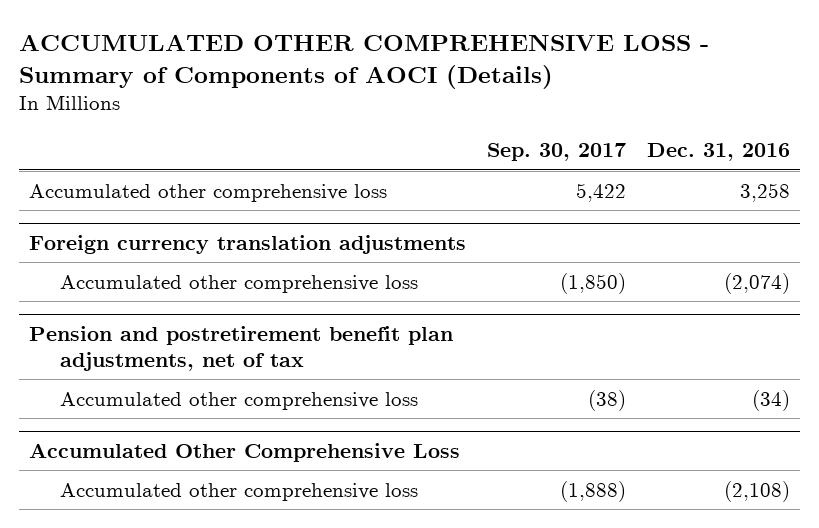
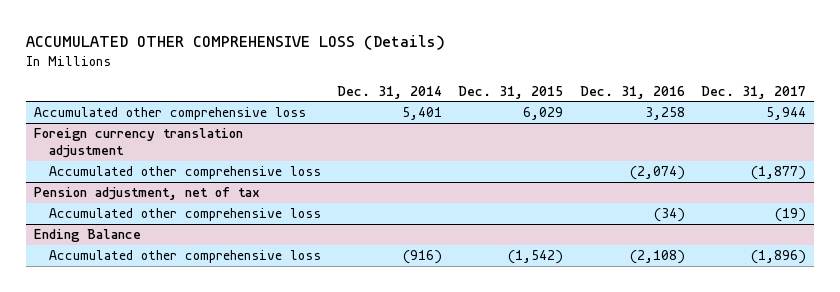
[19,33,710,89] ACCUMULATED OTHER COMPREHENSIVE LOSS - Summary of Components of AOCI (Details) -> [25,35,445,51] ACCUMULATED OTHER COMPREHENSIVE LOSS (Details)
[487,143,627,162] Sep. 30, 2017 -> none
none -> [337,85,443,99] Dec. 31, 2014
none -> [458,85,564,99] Dec. 31, 2015
none -> [701,85,807,99] Dec. 31, 2017
[29,234,467,254] Foreign currency translation adjustments -> [34,128,244,159] Foreign currency translation adjustment
[29,325,454,372] Pension and postretirement benefit plan adjustments, net of tax -> [34,187,261,201] Pension adjustment, net of tax
[29,442,461,462] Accumulated Other Comprehensive Loss -> [34,229,142,243] Ending Balance

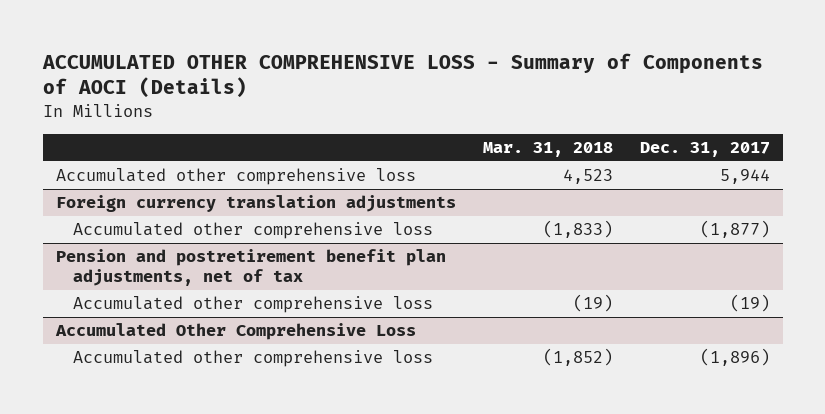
[25,35,445,51] ACCUMULATED OTHER COMPREHENSIVE LOSS (Details) -> [41,52,763,99] ACCUMULATED OTHER COMPREHENSIVE LOSS - Summary of Components of AOCI (Details)
[337,85,443,99] Dec. 31, 2014 -> none
[458,85,564,99] Dec. 31, 2015 -> none
[579,85,685,99] Dec. 31, 2016 -> none
none -> [482,142,613,158] Mar. 31, 2018
[34,128,244,159] Foreign currency translation adjustment -> [55,195,456,213] Foreign currency translation adjustments
[34,187,261,201] Pension adjustment, net of tax -> [55,249,446,286] Pension and postretirement benefit plan adjustments, net of tax
[34,229,142,243] Ending Balance -> [54,323,416,341] Accumulated Other Comprehensive Loss

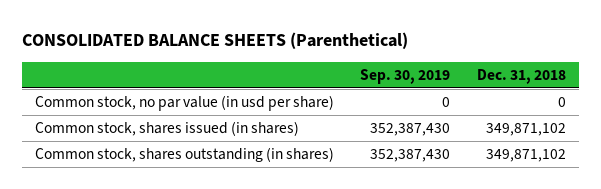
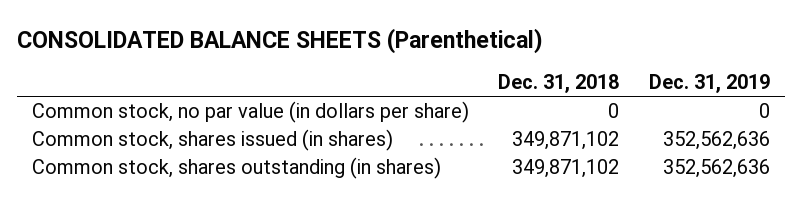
[360,68,451,84] Sep. 30, 2019 -> none
none -> [648,74,770,94] Dec. 31, 2019
[35,95,335,112] Common stock, no par value (in usd per share) -> [31,101,469,124] Common stock, no par value (in dollars per share)

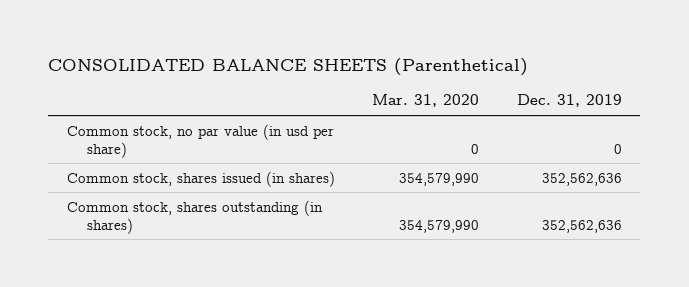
[498,74,620,94] Dec. 31, 2018 -> none
none -> [372,94,480,108] Mar. 31, 2020
[31,101,469,124] Common stock, no par value (in dollars per share) -> [67,123,335,158] Common stock, no par value (in usd per share)

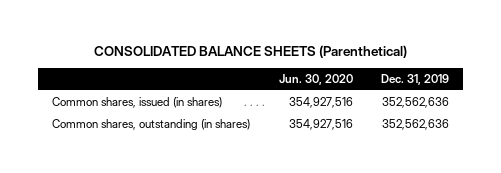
[372,94,480,108] Mar. 31, 2020 -> none
none -> [278,74,353,86] Jun. 30, 2020
[67,123,335,158] Common stock, no par value (in usd per share) -> none
[67,170,336,187] Common stock, shares issued (in shares) -> [52,97,223,109] Common shares, issued (in shares)
[67,199,324,234] Common stock, shares outstanding (in shares) -> [52,119,251,131] Common shares, outstanding (in shares)

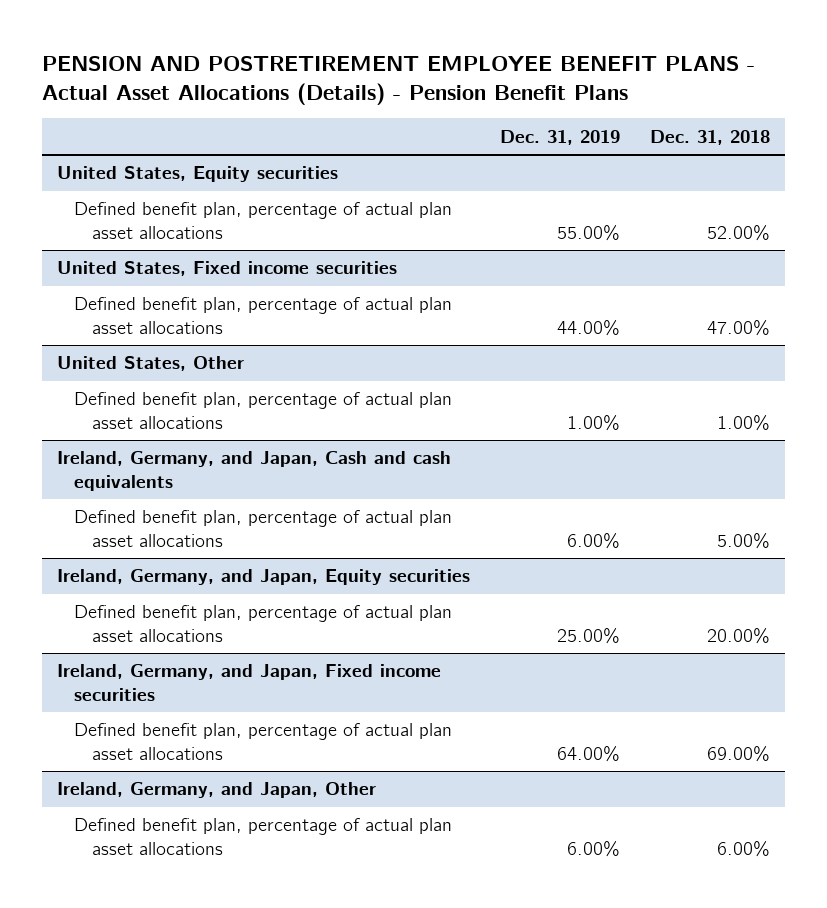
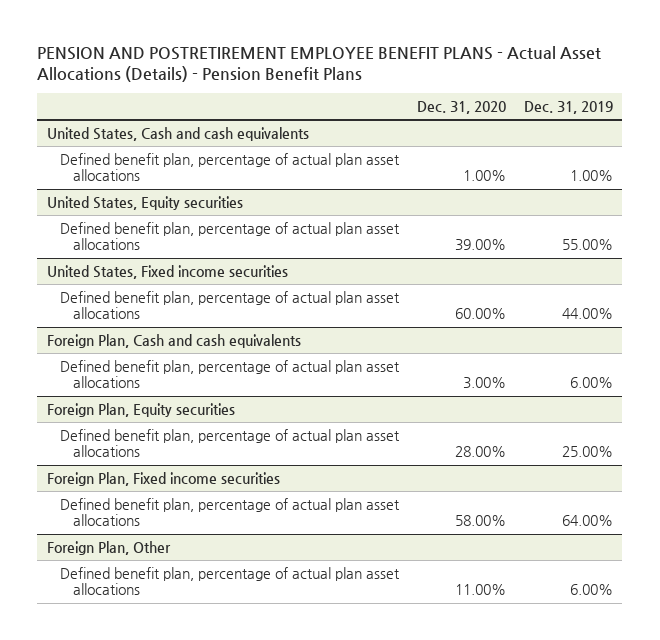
[650,129,771,145] Dec. 31, 2018 -> none
none -> [416,100,506,114] Dec. 31, 2020
none -> [46,126,309,141] United States, Cash and cash equivalents
none -> [59,152,400,182] Defined benefit plan, percentage of actual plan asset allocations
[57,356,245,372] United States, Other -> none
[74,392,453,429] Defined benefit plan, percentage of actual plan asset allocations -> none
[57,451,452,491] Ireland, Germany, and Japan, Cash and cash equivalents -> none
none -> [46,333,301,348] Foreign Plan, Cash and cash equivalents
[57,569,471,586] Ireland, Germany, and Japan, Equity securities -> none
none -> [46,402,235,417] Foreign Plan, Equity securities
[57,664,442,701] Ireland, Germany, and Japan, Fixed income securities -> none
none -> [46,471,280,486] Foreign Plan, Fixed income securities
[57,782,377,799] Ireland, Germany, and Japan, Other -> none
none -> [46,540,171,555] Foreign Plan, Other

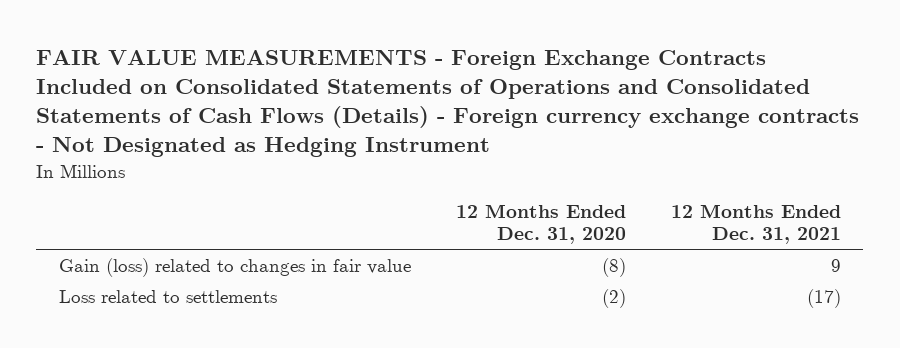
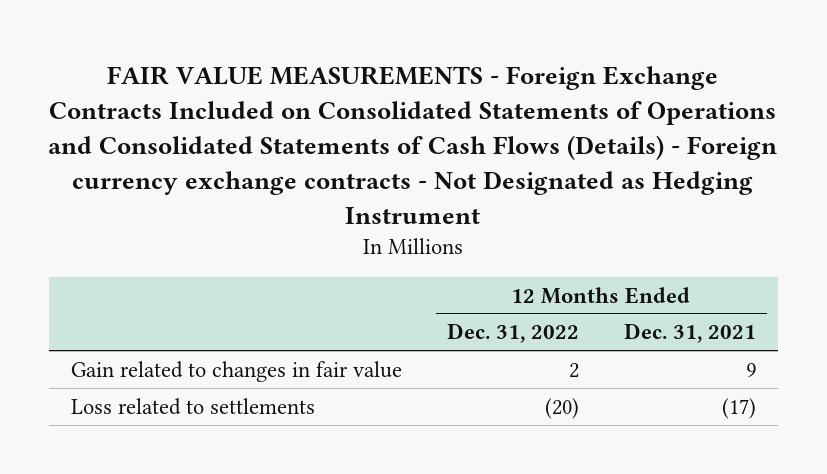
[455,204,626,245] 12 Months Ended Dec. 31, 2020 -> none
none -> [446,323,579,344] Dec. 31, 2022
[58,257,411,277] Gain (loss) related to changes in fair value -> [71,360,403,382] Gain related to changes in fair value

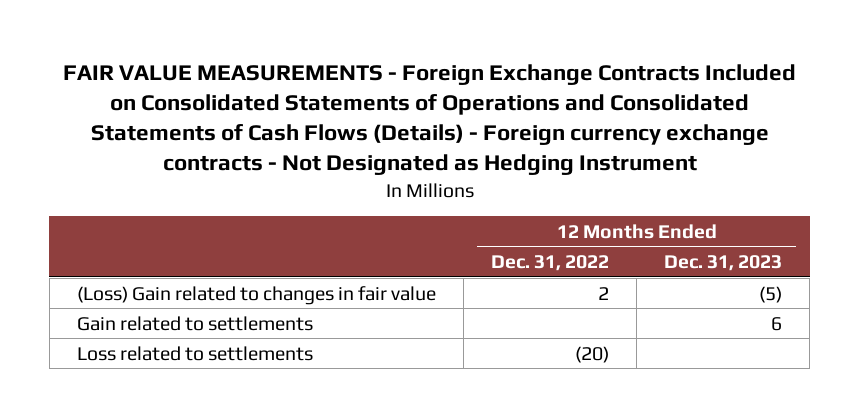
[623,323,756,344] Dec. 31, 2021 -> none
none -> [664,255,783,272] Dec. 31, 2023
[71,360,403,382] Gain related to changes in fair value -> [76,285,436,305] (Loss) Gain related to changes in fair value
none -> [76,315,313,331] Gain related to settlements

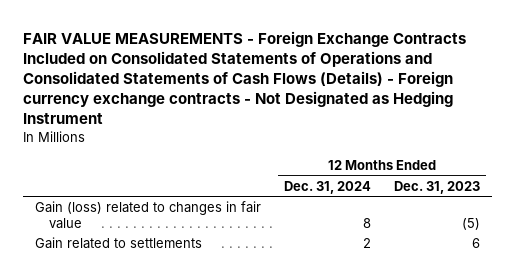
[491,255,610,272] Dec. 31, 2022 -> none
none -> [284,180,372,194] Dec. 31, 2024
[76,285,436,305] (Loss) Gain related to changes in fair value -> [34,201,261,229] Gain (loss) related to changes in fair value
[76,345,313,361] Loss related to settlements -> none

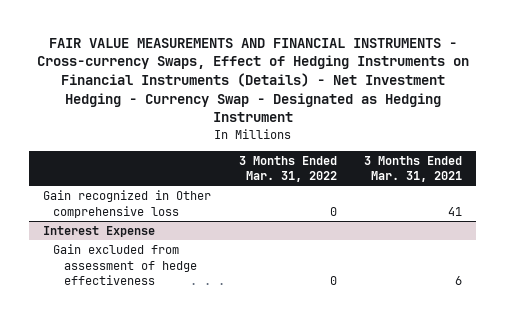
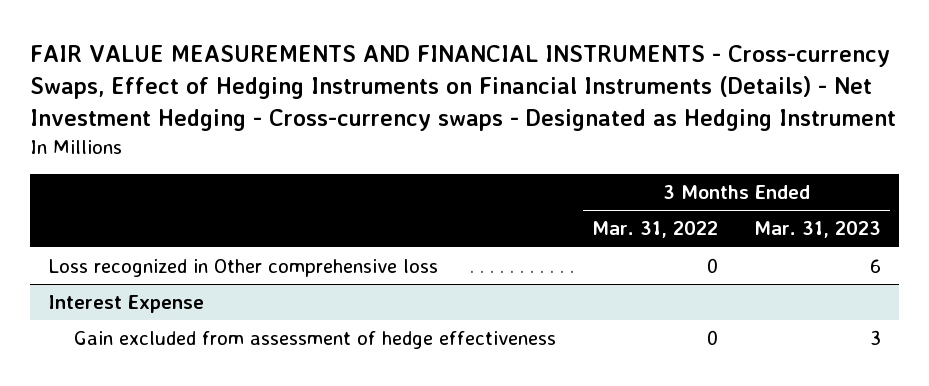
[36,37,469,123] FAIR VALUE MEASUREMENTS AND FINANCIAL INSTRUMENTS - Cross-currency Swaps, Effect of Hedging Instruments on Financial Instruments (Details) - Net Investment Hedging - Currency Swap - Designated as Hedging Instrument -> [29,44,896,131] FAIR VALUE MEASUREMENTS AND FINANCIAL INSTRUMENTS - Cross-currency Swaps, Effect of Hedging Instruments on Financial Instruments (Details) - Net Investment Hedging - Cross-currency swaps - Designated as Hedging Instrument
[364,155,463,183] 3 Months Ended Mar. 31, 2021 -> none
none -> [754,221,882,239] Mar. 31, 2023
[42,189,211,218] Gain recognized in Other comprehensive loss -> [48,259,439,278] Loss recognized in Other comprehensive loss

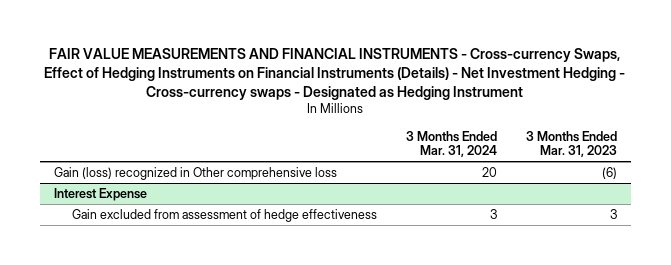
[591,221,718,239] Mar. 31, 2022 -> none
none -> [405,130,497,157] 3 Months Ended Mar. 31, 2024
[48,259,439,278] Loss recognized in Other comprehensive loss -> [54,167,338,181] Gain (loss) recognized in Other comprehensive loss
[870,259,882,274] 6 -> [601,167,617,180] (6)

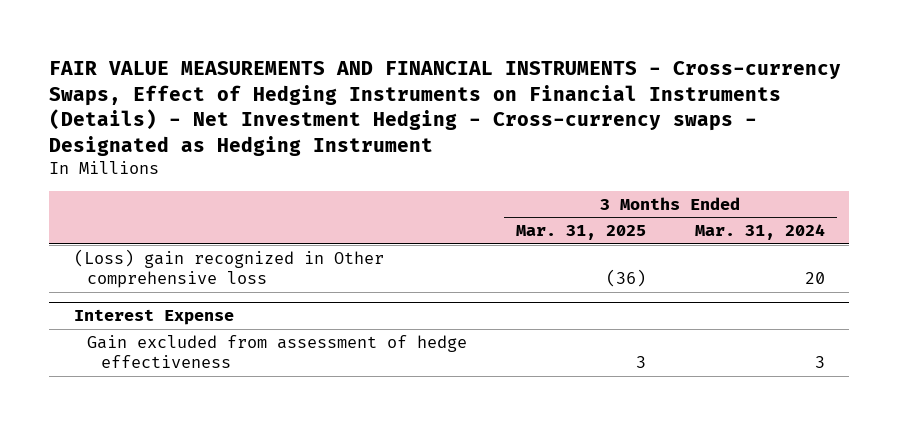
[525,130,617,157] 3 Months Ended Mar. 31, 2023 -> none
none -> [515,225,646,241] Mar. 31, 2025
[54,167,338,181] Gain (loss) recognized in Other comprehensive loss -> [73,248,384,289] (Loss) gain recognized in Other comprehensive loss

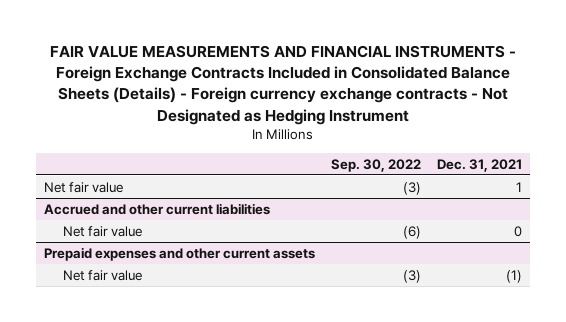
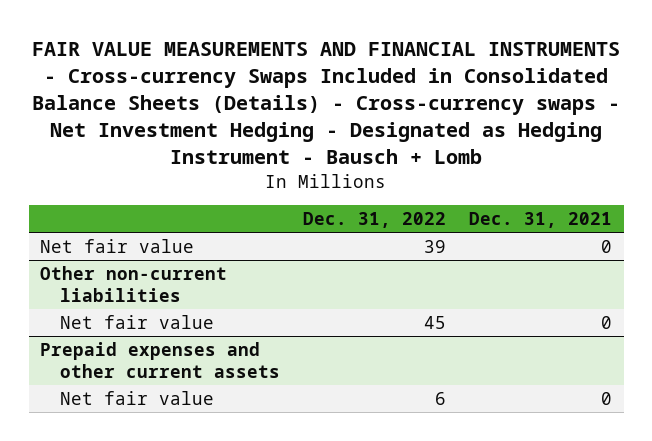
[50,44,517,125] FAIR VALUE MEASUREMENTS AND FINANCIAL INSTRUMENTS - Foreign Exchange Contracts Included in Consolidated Balance Sheets (Details) - Foreign currency exchange contracts - Not Designated as Hedging Instrument -> [32,41,621,165] FAIR VALUE MEASUREMENTS AND FINANCIAL INSTRUMENTS - Cross-currency Swaps Included in Consolidated Balance Sheets (Details) - Cross-currency swaps - Net Investment Hedging - Designated as Hedging Instrument - Bausch + Lomb
[331,158,422,172] Sep. 30, 2022 -> none
none -> [302,212,446,229] Dec. 31, 2022
[43,181,123,193] Net fair value -> none
[43,202,270,215] Accrued and other current liabilities -> none
none -> [40,265,228,302] Other non-current liabilities
none -> [59,314,214,329] Net fair value
[506,269,523,283] (1) -> [601,391,613,405] 0

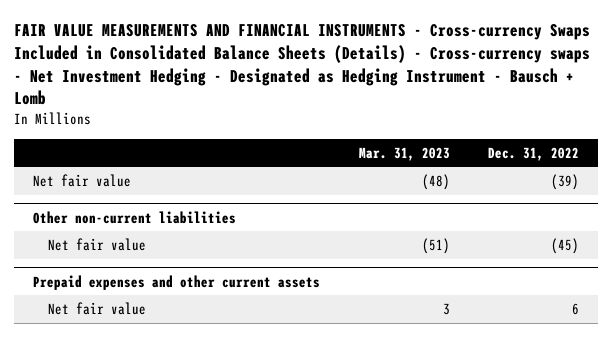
[469,212,613,229] Dec. 31, 2021 -> none
none -> [358,146,450,161] Mar. 31, 2023
[423,239,446,253] 39 -> [551,173,580,190] (39)
[423,315,446,329] 45 -> [551,237,580,254] (45)

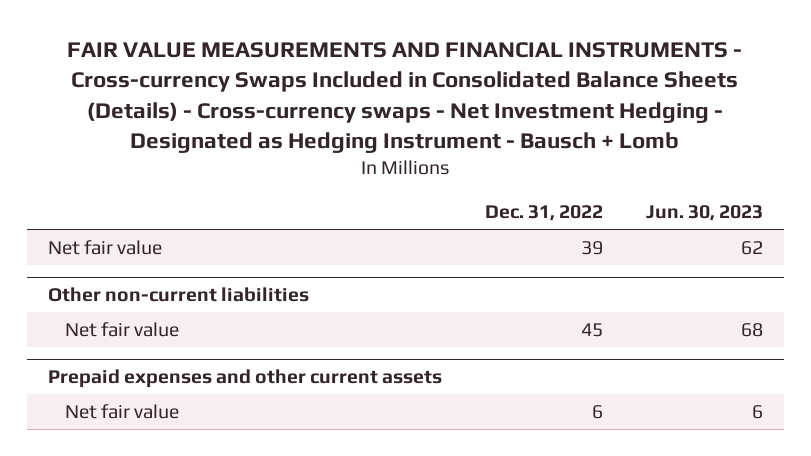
[358,146,450,161] Mar. 31, 2023 -> none
none -> [645,204,763,221] Jun. 30, 2023
[551,173,580,190] (39) -> [580,240,603,255] 39
[551,237,580,254] (45) -> [580,322,603,337] 45

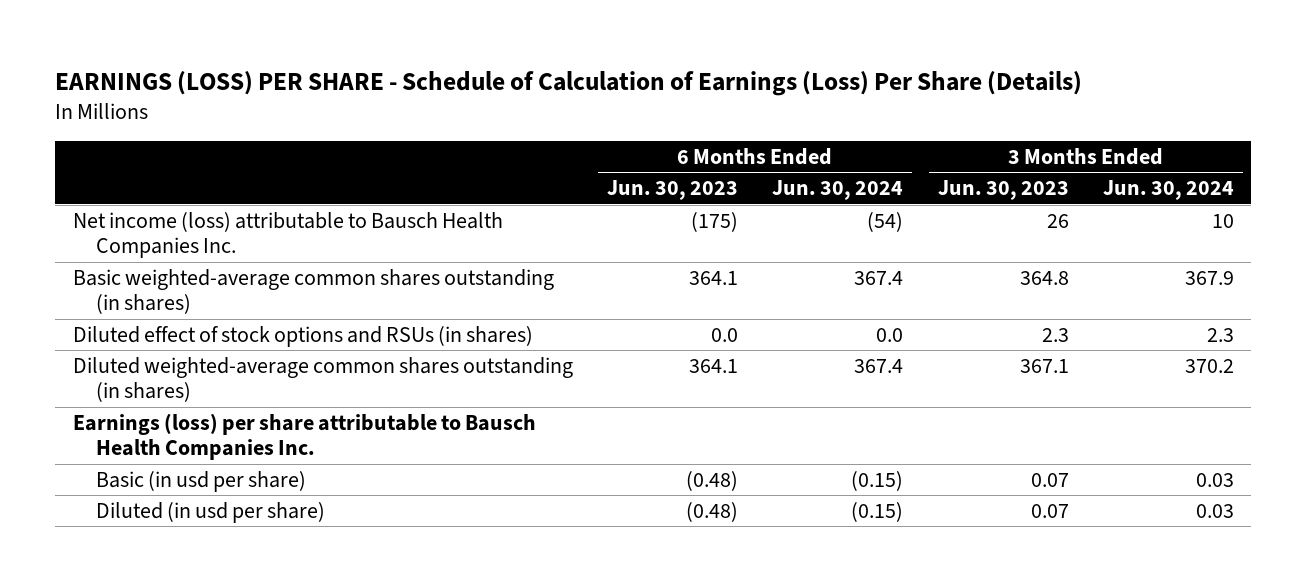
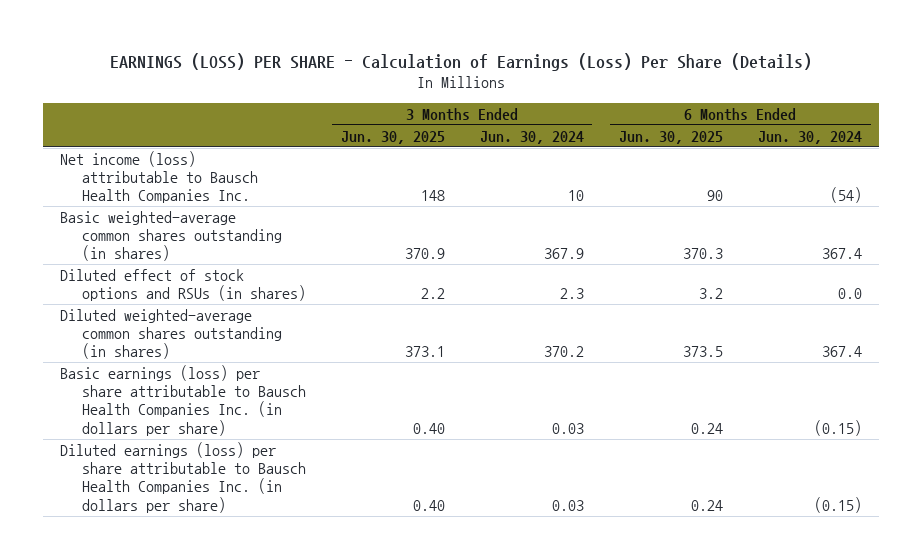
[55,70,1083,96] EARNINGS (LOSS) PER SHARE - Schedule of Calculation of Earnings (Loss) Per Share (Details) -> [110,52,813,71] EARNINGS (LOSS) PER SHARE - Calculation of Earnings (Loss) Per Share (Details)
[606,180,738,201] Jun. 30, 2023 -> none
[937,180,1069,201] Jun. 30, 2023 -> none
none -> [340,130,445,144] Jun. 30, 2025
none -> [618,130,723,144] Jun. 30, 2025
[72,412,536,461] Earnings (loss) per share attributable to Bausch Health Companies Inc. -> none
[95,470,306,492] Basic (in usd per share) -> [60,364,306,436] Basic earnings (loss) per share attributable to Bausch Health Companies Inc. (in dollars per share)
[95,501,325,523] Diluted (in usd per share) -> [60,441,306,513] Diluted earnings (loss) per share attributable to Bausch Health Companies Inc. (in dollars per share)

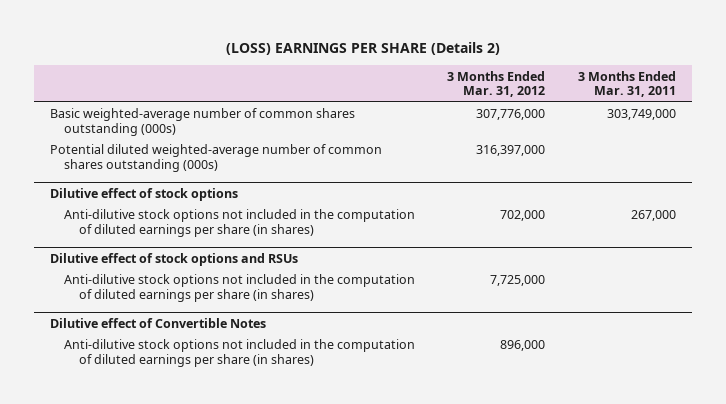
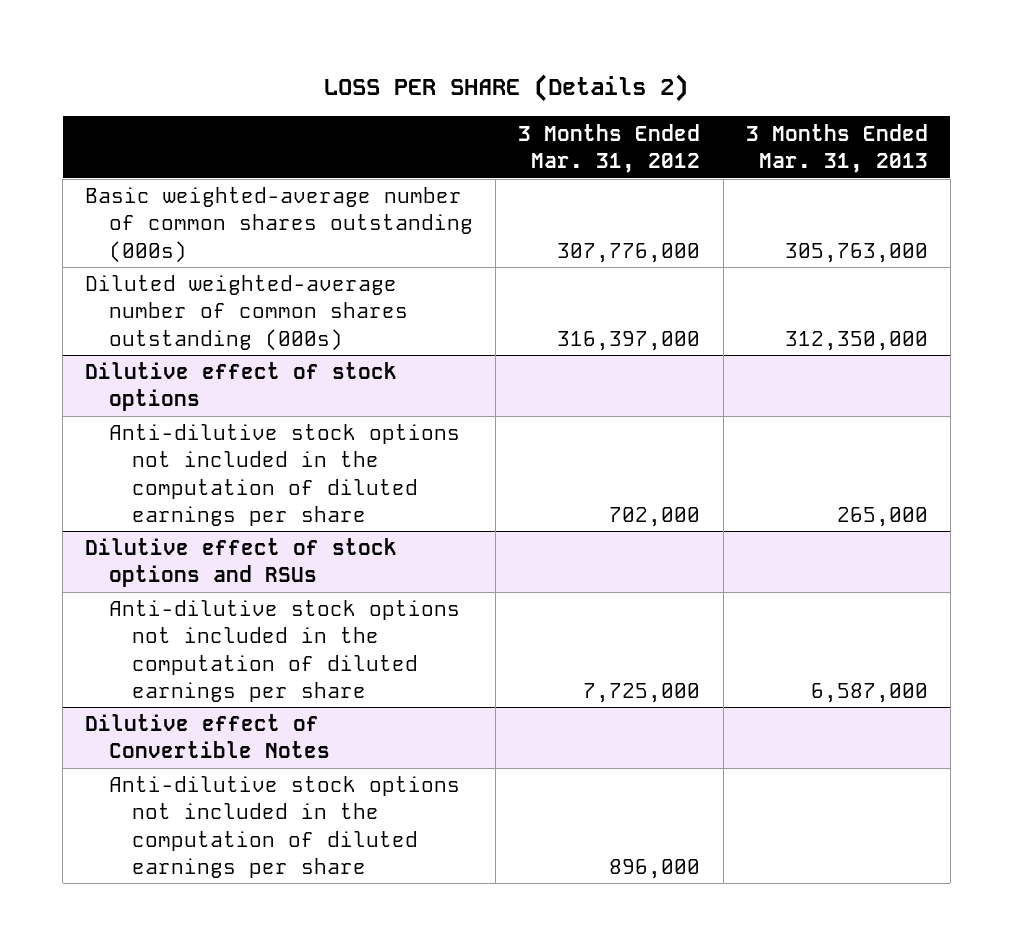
[225,42,500,56] (LOSS) EARNINGS PER SHARE (Details 2) -> [324,74,689,103] LOSS PER SHARE (Details 2)
[577,70,676,98] 3 Months Ended Mar. 31, 2011 -> none
none -> [745,123,928,173] 3 Months Ended Mar. 31, 2013
[50,144,383,172] Potential diluted weighted-average number of common shares outstanding (000s) -> [85,275,408,351] Diluted weighted-average number of common shares outstanding (000s)
[64,209,416,237] Anti-dilutive stock options not included in the computation of diluted earnings per share (in shares) -> [108,424,460,526] Anti-dilutive stock options not included in the computation of diluted earnings per share
[64,274,416,302] Anti-dilutive stock options not included in the computation of diluted earnings per share (in shares) -> [108,600,460,702] Anti-dilutive stock options not included in the computation of diluted earnings per share
[64,339,416,367] Anti-dilutive stock options not included in the computation of diluted earnings per share (in shares) -> [108,776,460,878] Anti-dilutive stock options not included in the computation of diluted earnings per share

